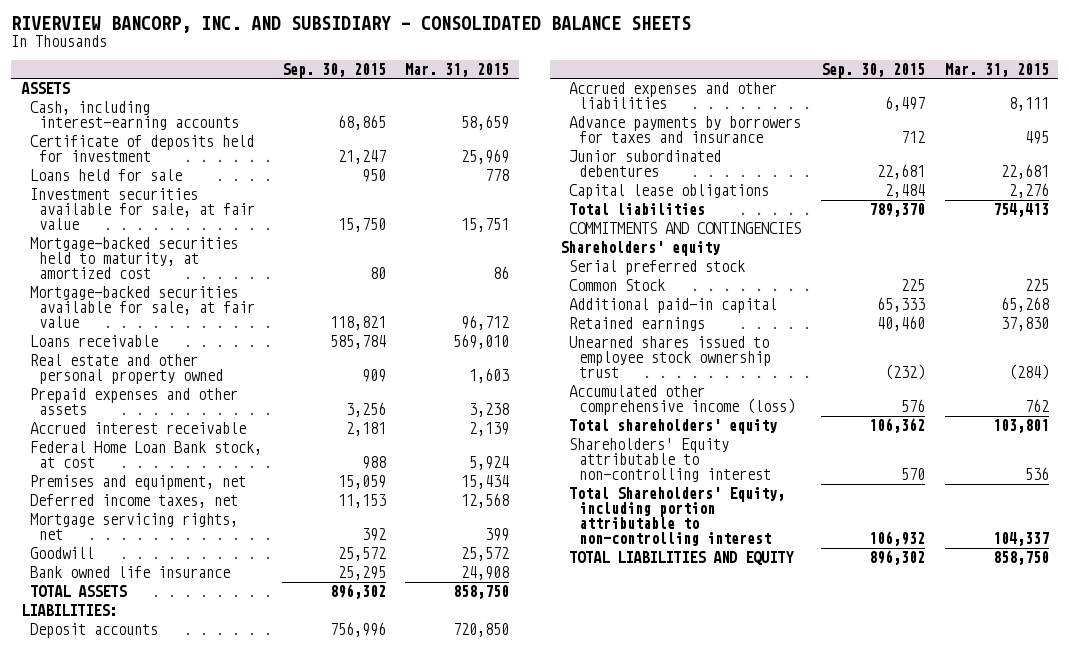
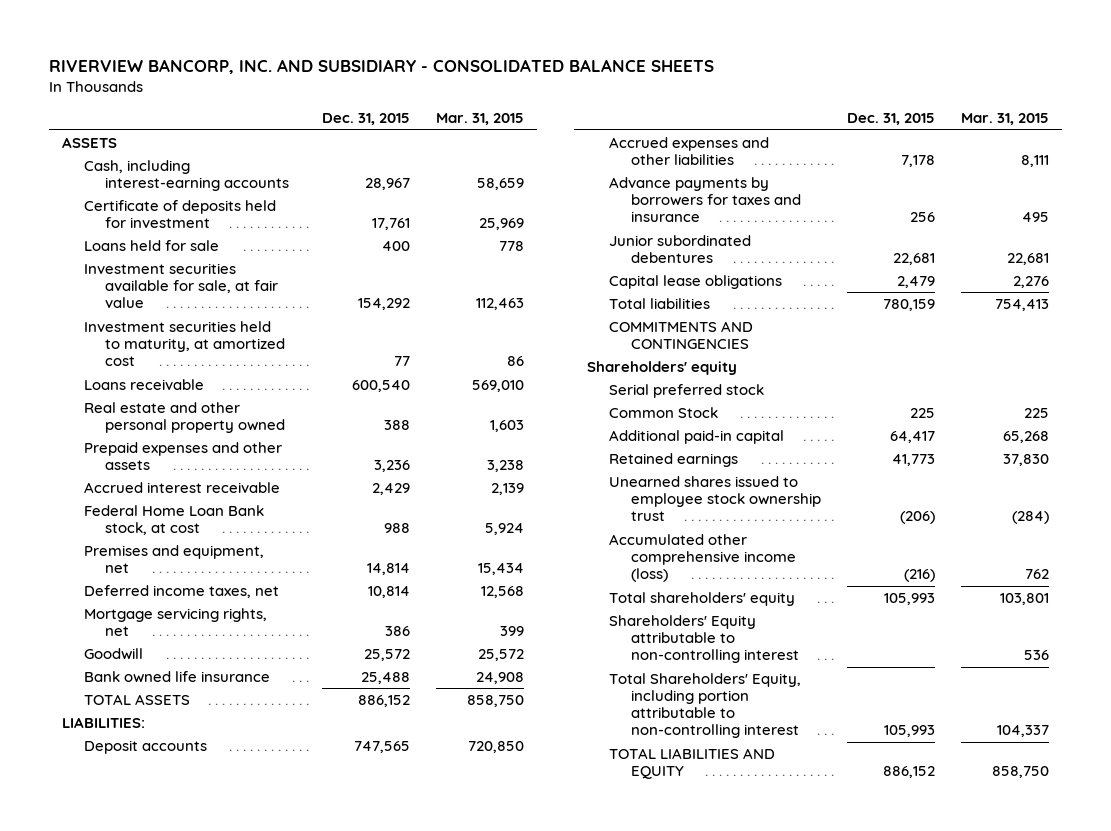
[281,62,386,78] Sep. 30, 2015 -> none
none -> [321,113,410,126] Dec. 31, 2015
[30,286,256,329] Mortgage-backed securities available for sale, at fair value -> none
[461,218,510,233] 15,751 -> [475,298,524,311] 112,463
[30,237,239,280] Mortgage-backed securities held to maturity, at amortized cost -> [83,320,286,367] Investment securities held to maturity, at amortized cost

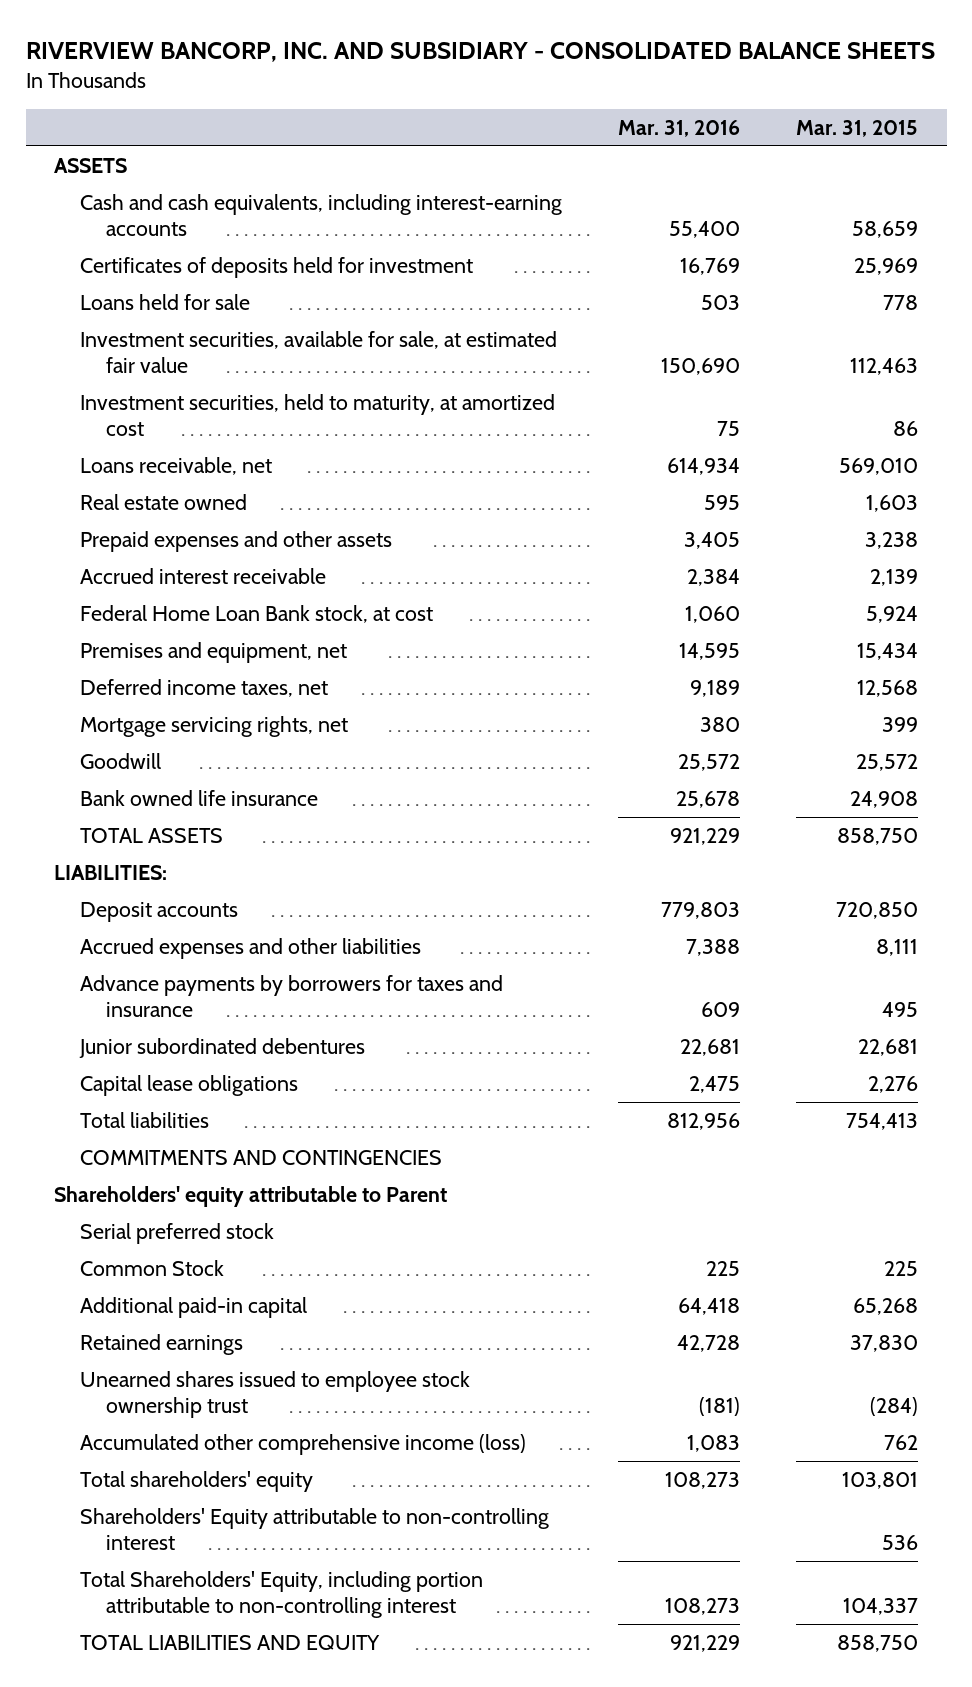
[321,113,410,126] Dec. 31, 2015 -> none
none -> [618,119,741,137] Mar. 31, 2016
[83,159,290,192] Cash, including interest-earning accounts -> [79,194,562,236] Cash and cash equivalents, including interest-earning accounts
[83,199,276,229] Certificate of deposits held for investment -> [79,257,473,279] Certificates of deposits held for investment
[83,262,279,309] Investment securities available for sale, at fair value -> [79,331,557,373] Investment securities, available for sale, at estimated fair value
[83,320,286,367] Investment securities held to maturity, at amortized cost -> [79,394,555,436] Investment securities, held to maturity, at amortized cost
[83,378,204,390] Loans receivable -> [79,457,272,476] Loans receivable, net
[83,401,286,434] Real estate and other personal property owned -> [79,494,247,511] Real estate owned
[587,360,738,375] Shareholders' equity -> [53,1186,447,1208] Shareholders' equity attributable to Parent

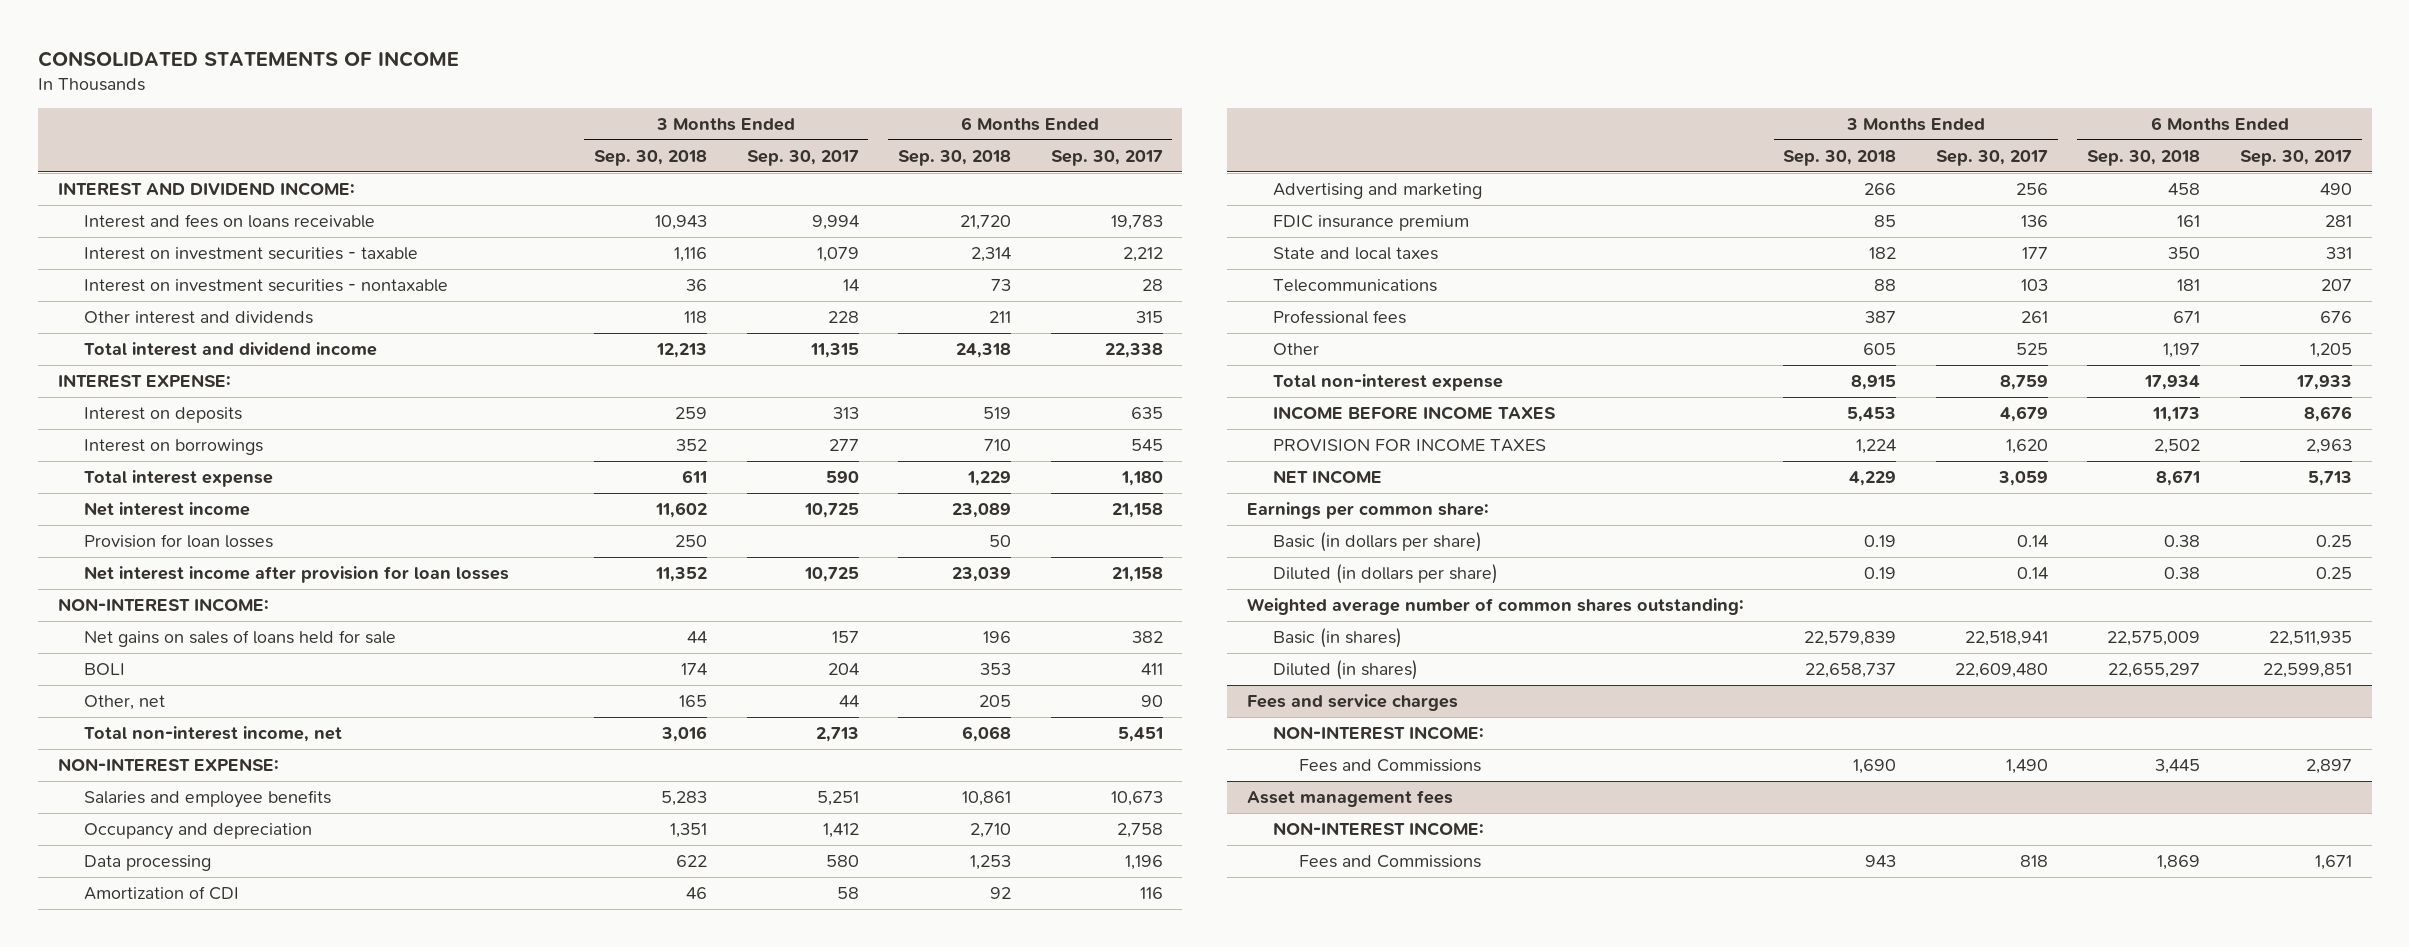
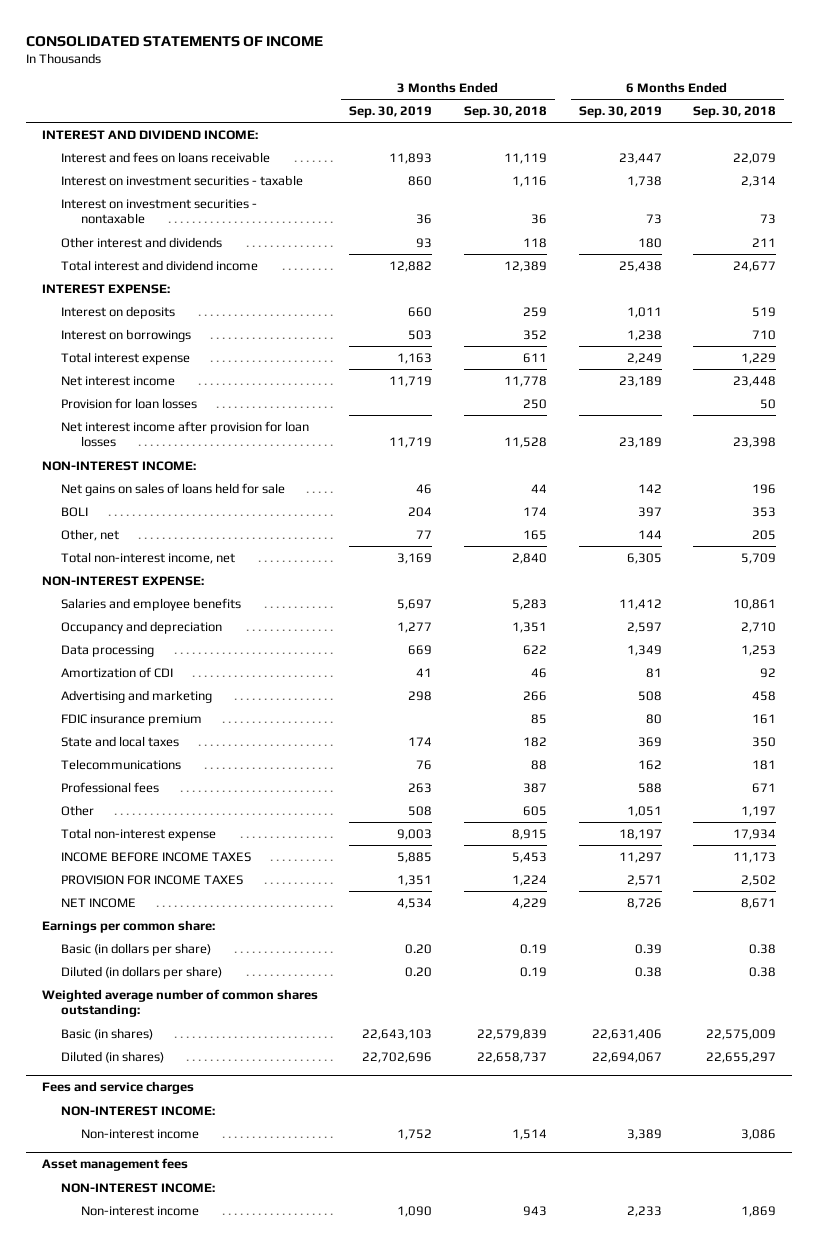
[746,149,859,166] Sep. 30, 2017 -> none
[1050,149,1163,166] Sep. 30, 2017 -> none
none -> [349,105,433,118] Sep. 30, 2019
none -> [578,105,662,118] Sep. 30, 2019
[655,214,708,230] 10,943 -> [503,152,547,164] 11,119
[960,214,1012,230] 21,720 -> [733,152,777,164] 22,079
[656,342,708,358] 12,213 -> [503,260,547,272] 12,389
[956,342,1012,358] 24,318 -> [733,260,777,272] 24,677
[655,501,708,518] 11,602 -> [503,375,547,387] 11,778
[952,502,1012,518] 23,089 -> [733,375,777,387] 23,448
[655,566,708,582] 11,352 -> [503,437,547,449] 11,528
[952,566,1012,582] 23,039 -> [733,437,777,449] 23,398
[661,725,708,742] 3,016 -> [511,552,547,564] 2,840
[962,725,1012,742] 6,068 -> [741,552,777,564] 5,709
[1298,758,1481,772] Fees and Commissions -> none
none -> [81,1128,200,1139] Non-interest income
[1298,854,1481,868] Fees and Commissions -> [81,1205,200,1216] Non-interest income

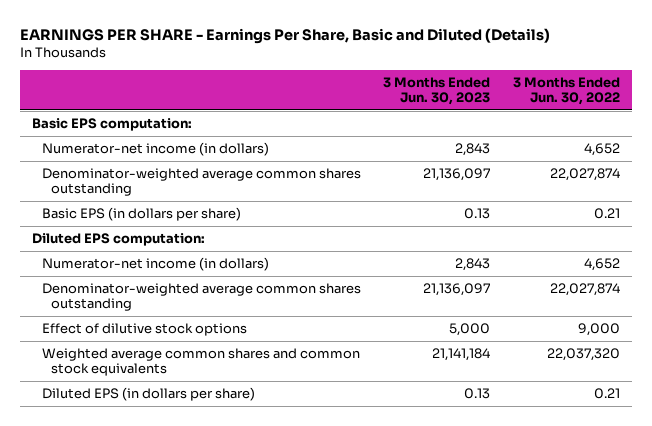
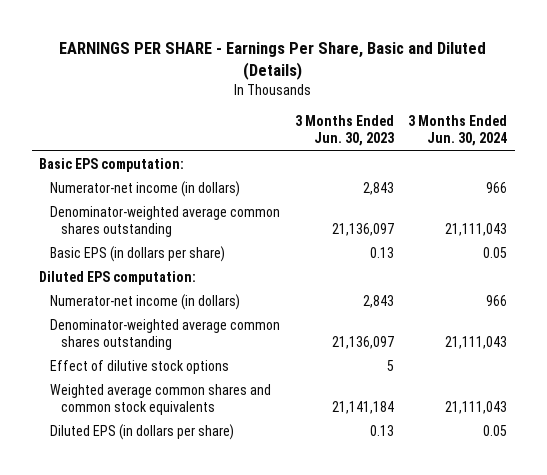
[513,77,621,106] 3 Months Ended Jun. 30, 2022 -> none
none -> [408,115,508,147] 3 Months Ended Jun. 30, 2024
[449,323,491,337] 5,000 -> [386,360,394,372] 5

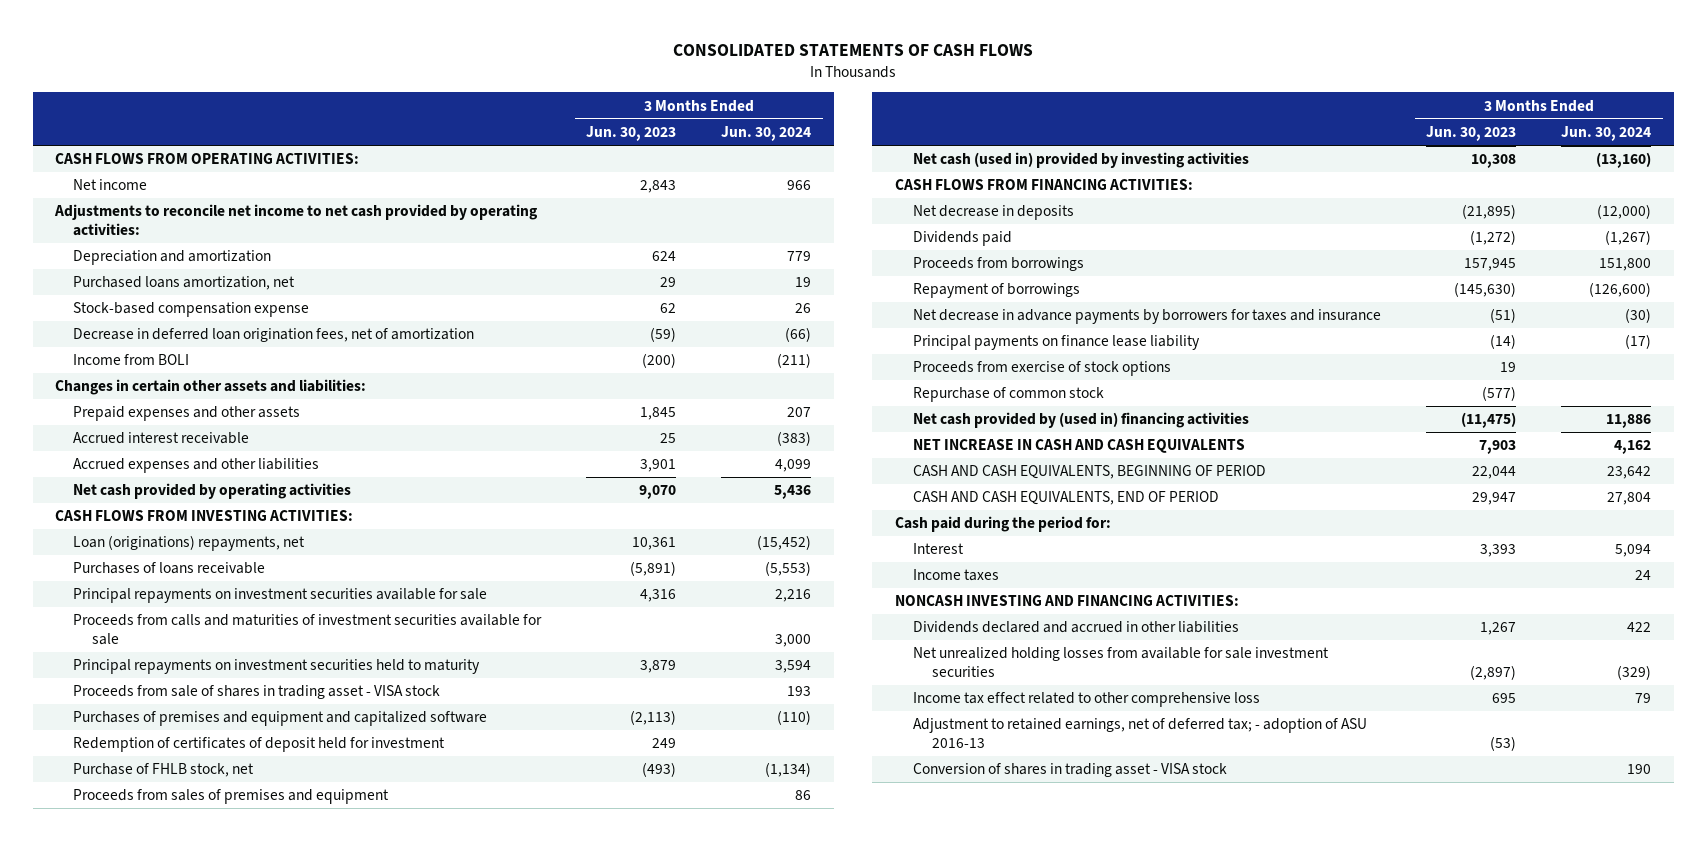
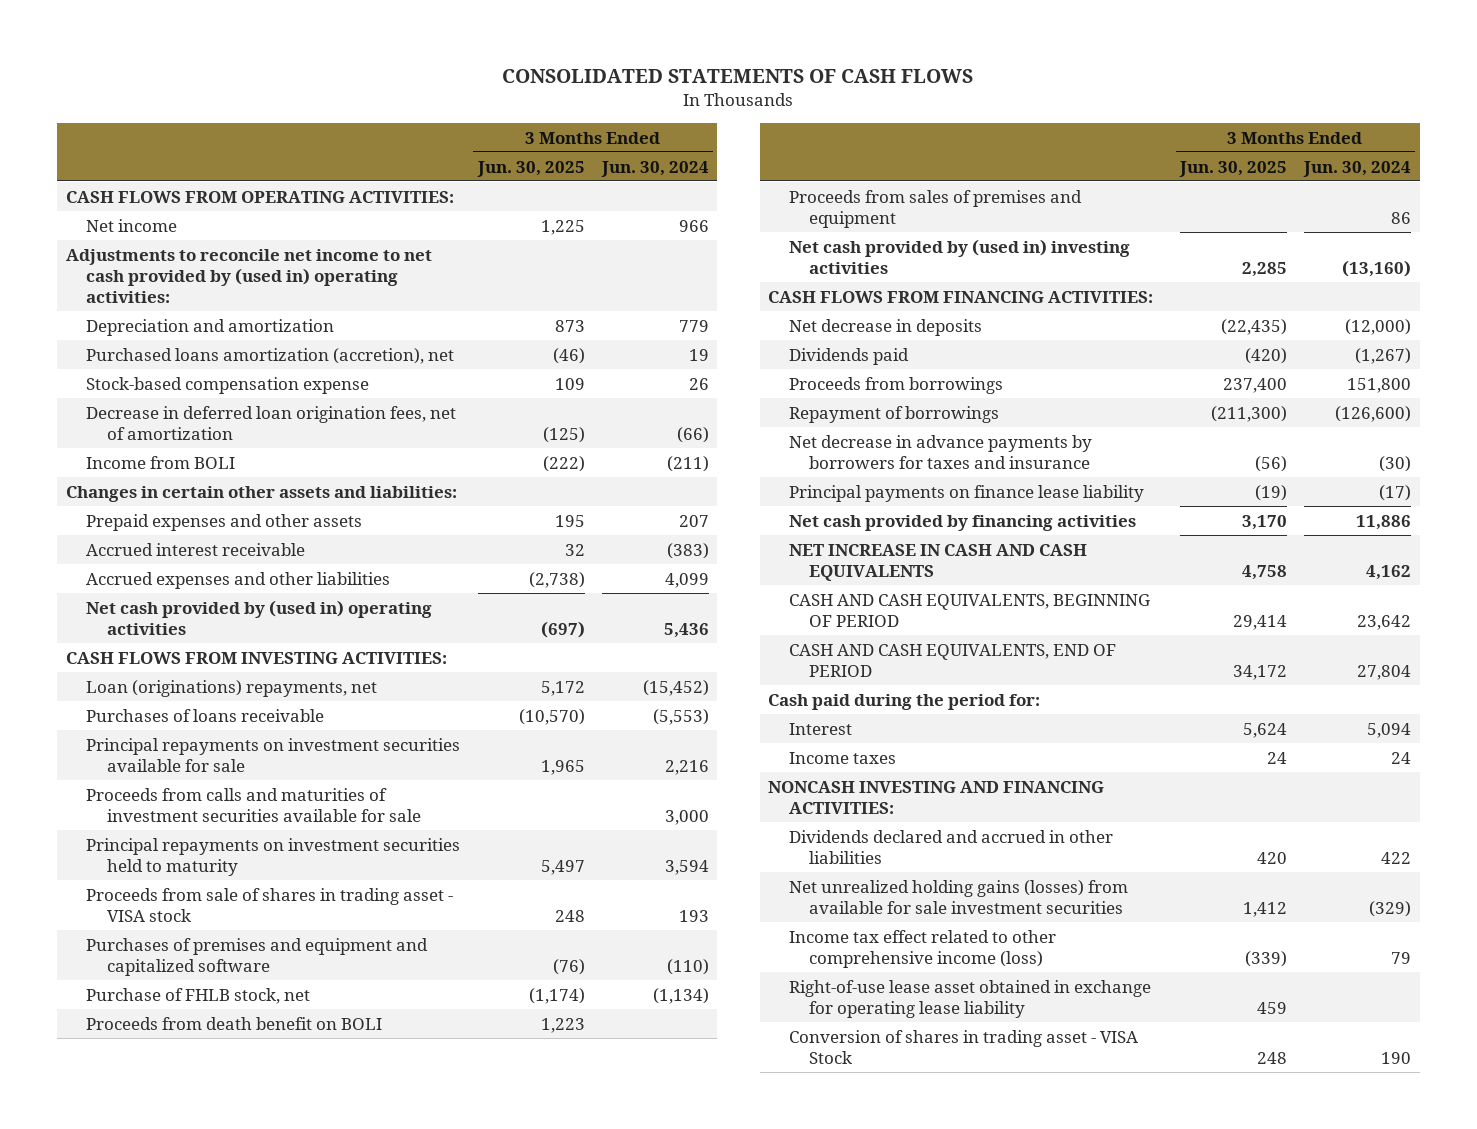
[586,125,677,141] Jun. 30, 2023 -> none
none -> [476,160,585,177] Jun. 30, 2025
[54,204,539,237] Adjustments to reconcile net income to net cash provided by operating activities: -> [65,248,432,303] Adjustments to reconcile net income to net cash provided by (used in) operating activities:
[73,276,296,291] Purchased loans amortization, net -> [86,347,455,364] Purchased loans amortization (accretion), net
[73,483,352,500] Net cash provided by operating activities -> [86,599,433,635] Net cash provided by (used in) operating activities
[73,737,446,753] Redemption of certificates of deposit held for investment -> none
none -> [86,1016,383,1030] Proceeds from death benefit on BOLI
[913,152,1250,169] Net cash (used in) provided by investing activities -> [788,238,1130,274] Net cash provided by (used in) investing activities
[913,361,1172,377] Proceeds from exercise of stock options -> none
[913,387,1105,403] Repurchase of common stock -> none
[913,412,1250,429] Net cash provided by (used in) financing activities -> [788,514,1136,531] Net cash provided by financing activities
[913,718,1368,749] Adjustment to retained earnings, net of deferred tax; - adoption of ASU 2016-13 -> none
[913,647,1330,678] Net unrealized holding losses from available for sale investment securities -> [788,879,1128,914] Net unrealized holding gains (losses) from available for sale investment securities
[913,692,1261,708] Income tax effect related to other comprehensive loss -> [788,929,1056,968] Income tax effect related to other comprehensive income (loss)
none -> [788,979,1151,1018] Right-of-use lease asset obtained in exchange for operating lease liability
[913,763,1228,778] Conversion of shares in trading asset - VISA stock -> [788,1029,1138,1064] Conversion of shares in trading asset - VISA Stock

